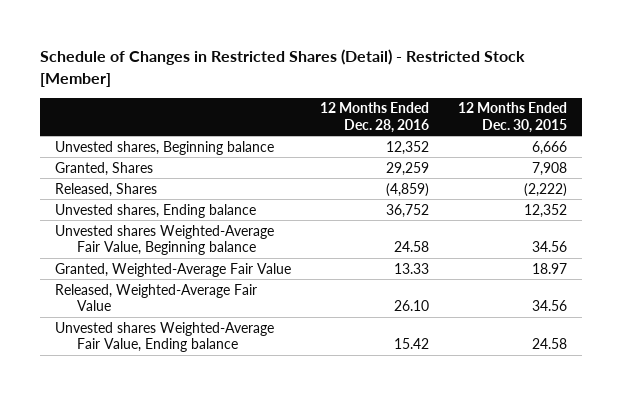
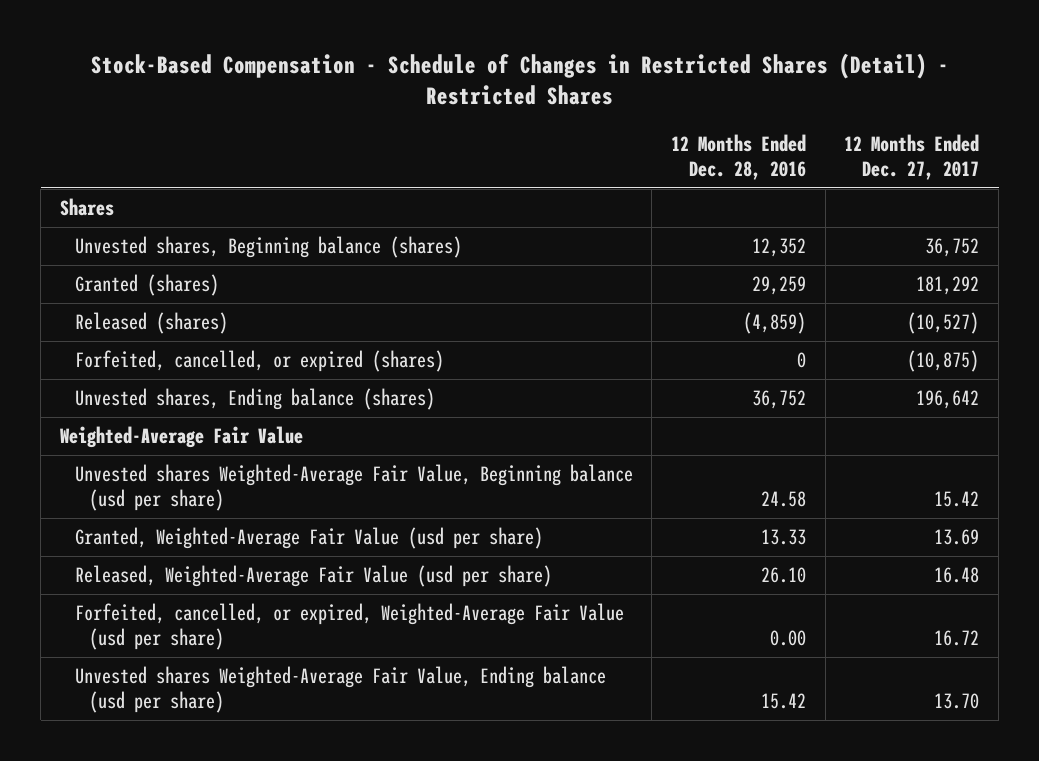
[40,48,526,87] Schedule of Changes in Restricted Shares (Detail) - Restricted Stock [Member] -> [90,52,949,106] Stock-Based Compensation - Schedule of Changes in Restricted Shares (Detail) - Restricted Shares
[458,102,568,133] 12 Months Ended Dec. 30, 2015 -> none
none -> [844,133,980,180] 12 Months Ended Dec. 27, 2017
none -> [59,197,114,216] Shares
[54,140,274,155] Unvested shares, Beginning balance -> [74,235,462,258] Unvested shares, Beginning balance (shares)
[54,161,153,176] Granted, Shares -> [74,273,219,296] Granted (shares)
[54,182,157,197] Released, Shares -> [74,311,228,334] Released (shares)
none -> [74,349,444,372] Forfeited, cancelled, or expired (shares)
[54,203,256,218] Unvested shares, Ending balance -> [74,387,435,410] Unvested shares, Ending balance (shares)
none -> [59,425,303,448] Weighted-Average Fair Value
[54,224,274,256] Unvested shares Weighted-Average Fair Value, Beginning balance -> [74,463,633,512] Unvested shares Weighted-Average Fair Value, Beginning balance (usd per share)
[54,262,291,277] Granted, Weighted-Average Fair Value -> [74,526,543,549] Granted, Weighted-Average Fair Value (usd per share)
[54,283,257,312] Released, Weighted-Average Fair Value -> [74,564,552,587] Released, Weighted-Average Fair Value (usd per share)
none -> [74,602,624,651] Forfeited, cancelled, or expired, Weighted-Average Fair Value (usd per share)
[54,321,274,353] Unvested shares Weighted-Average Fair Value, Ending balance -> [74,665,606,714] Unvested shares Weighted-Average Fair Value, Ending balance (usd per share)

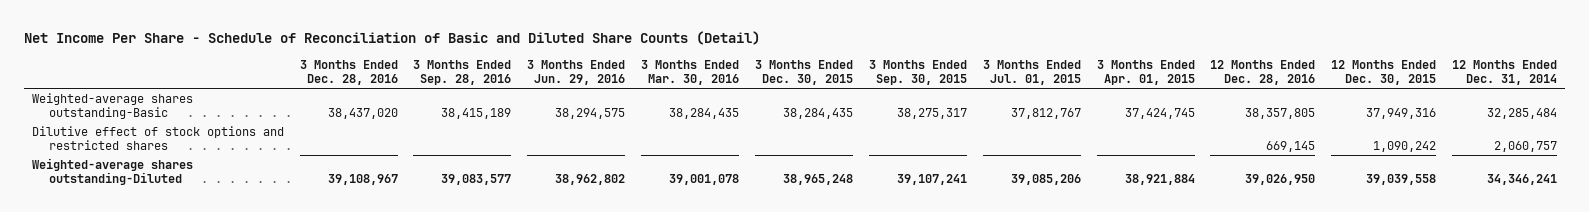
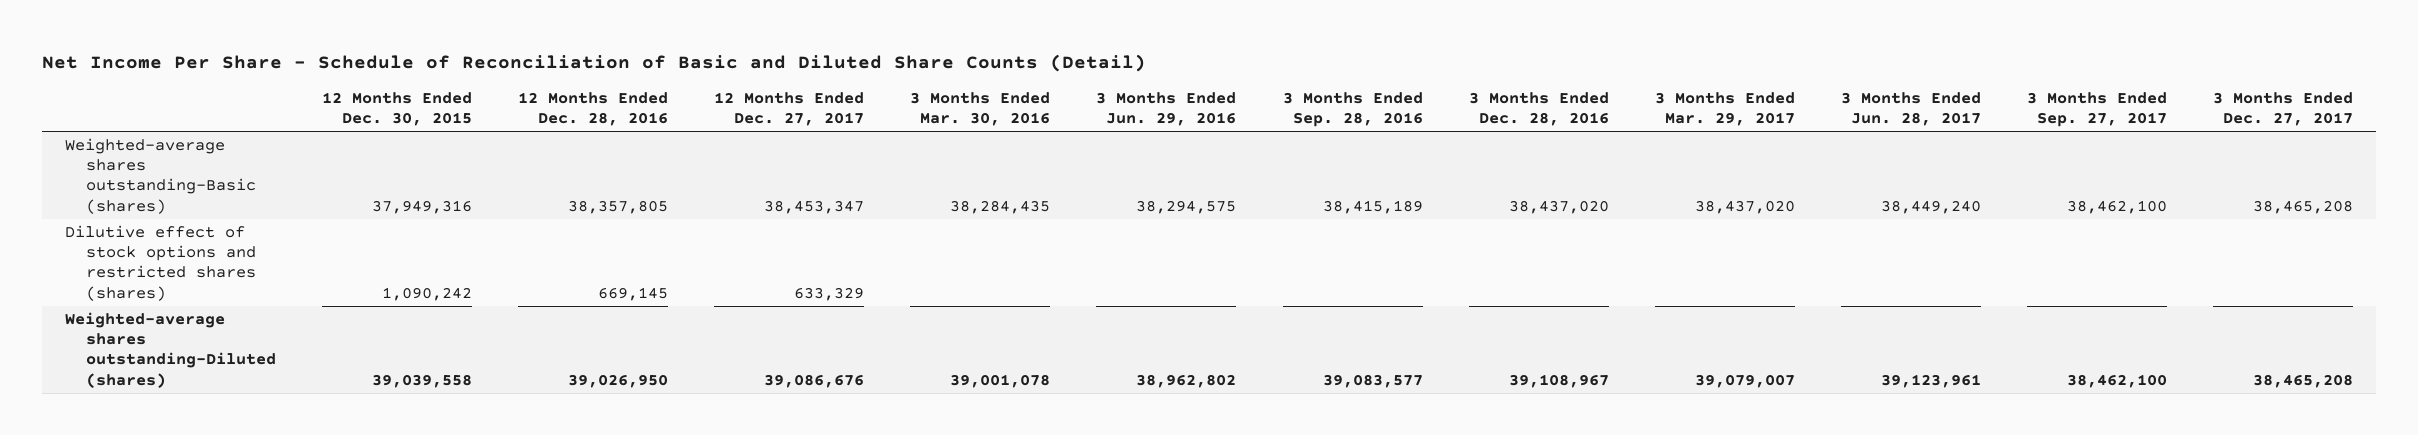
[755,59,854,86] 3 Months Ended Dec. 30, 2015 -> none
[868,59,967,86] 3 Months Ended Sep. 30, 2015 -> none
[982,59,1081,86] 3 Months Ended Jul. 01, 2015 -> none
[1096,59,1195,86] 3 Months Ended Apr. 01, 2015 -> none
[1452,59,1558,86] 12 Months Ended Dec. 31, 2014 -> none
none -> [714,91,865,126] 12 Months Ended Dec. 27, 2017
none -> [1654,91,1795,126] 3 Months Ended Mar. 29, 2017
none -> [1840,91,1981,126] 3 Months Ended Jun. 28, 2017
none -> [2027,91,2168,127] 3 Months Ended Sep. 27, 2017
none -> [2213,91,2354,126] 3 Months Ended Dec. 27, 2017
[31,92,193,120] Weighted-average shares outstanding-Basic -> [64,138,256,214] Weighted-average shares outstanding-Basic (shares)
[31,125,284,151] Dilutive effect of stock options and restricted shares -> [64,225,256,301] Dilutive effect of stock options and restricted shares (shares)
[31,157,193,186] Weighted-average shares outstanding-Diluted -> [64,312,276,388] Weighted-average shares outstanding-Diluted (shares)

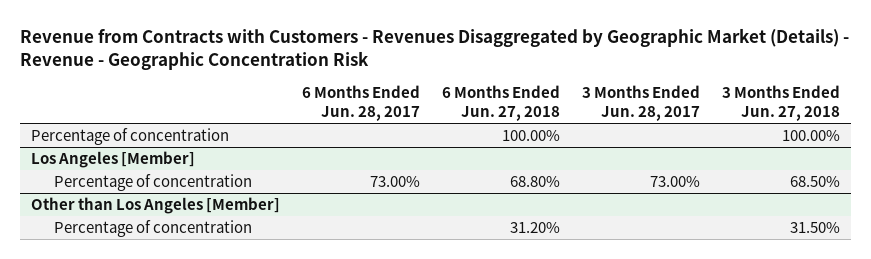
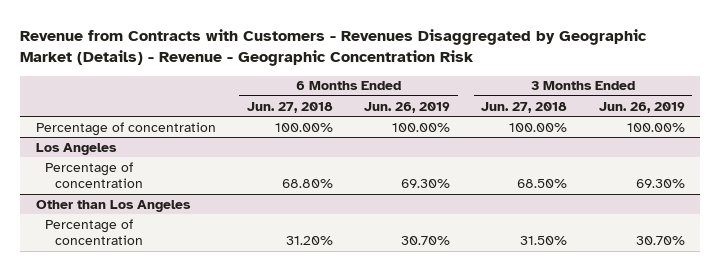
[302,85,421,122] 6 Months Ended Jun. 28, 2017 -> none
[582,85,701,122] 3 Months Ended Jun. 28, 2017 -> none
none -> [364,101,451,113] Jun. 26, 2019
none -> [598,101,685,113] Jun. 26, 2019
[31,150,196,168] Los Angeles [Member] -> [35,142,117,155] Los Angeles
[31,196,281,214] Other than Los Angeles [Member] -> [35,199,191,212] Other than Los Angeles

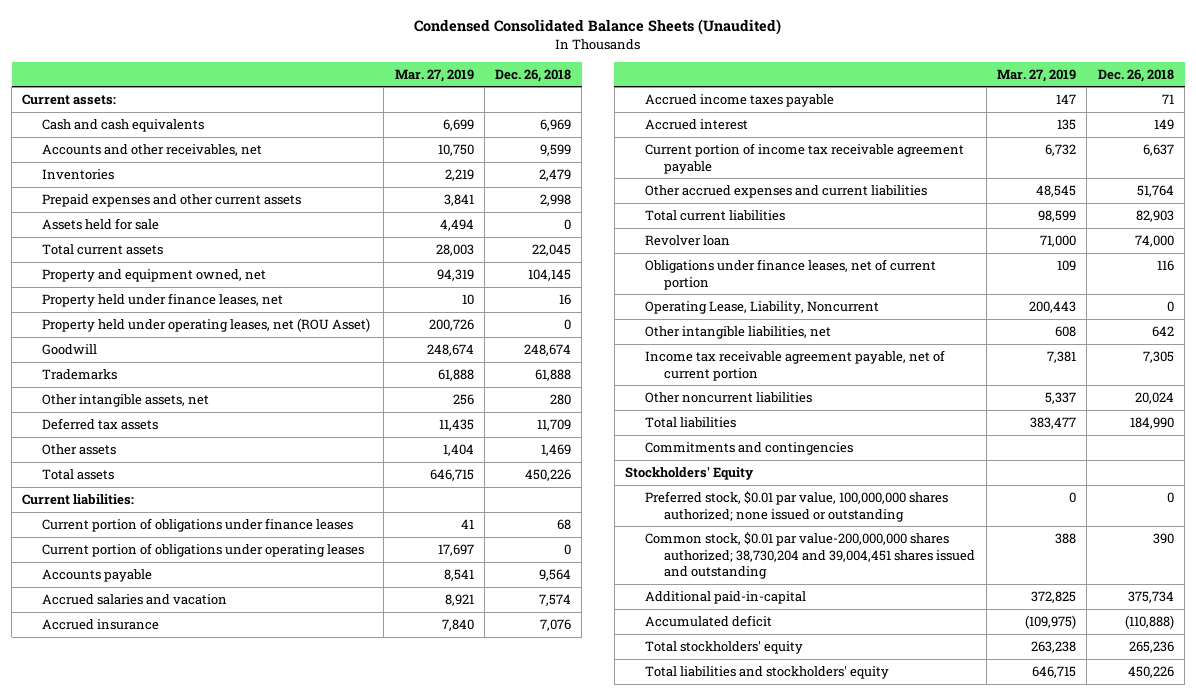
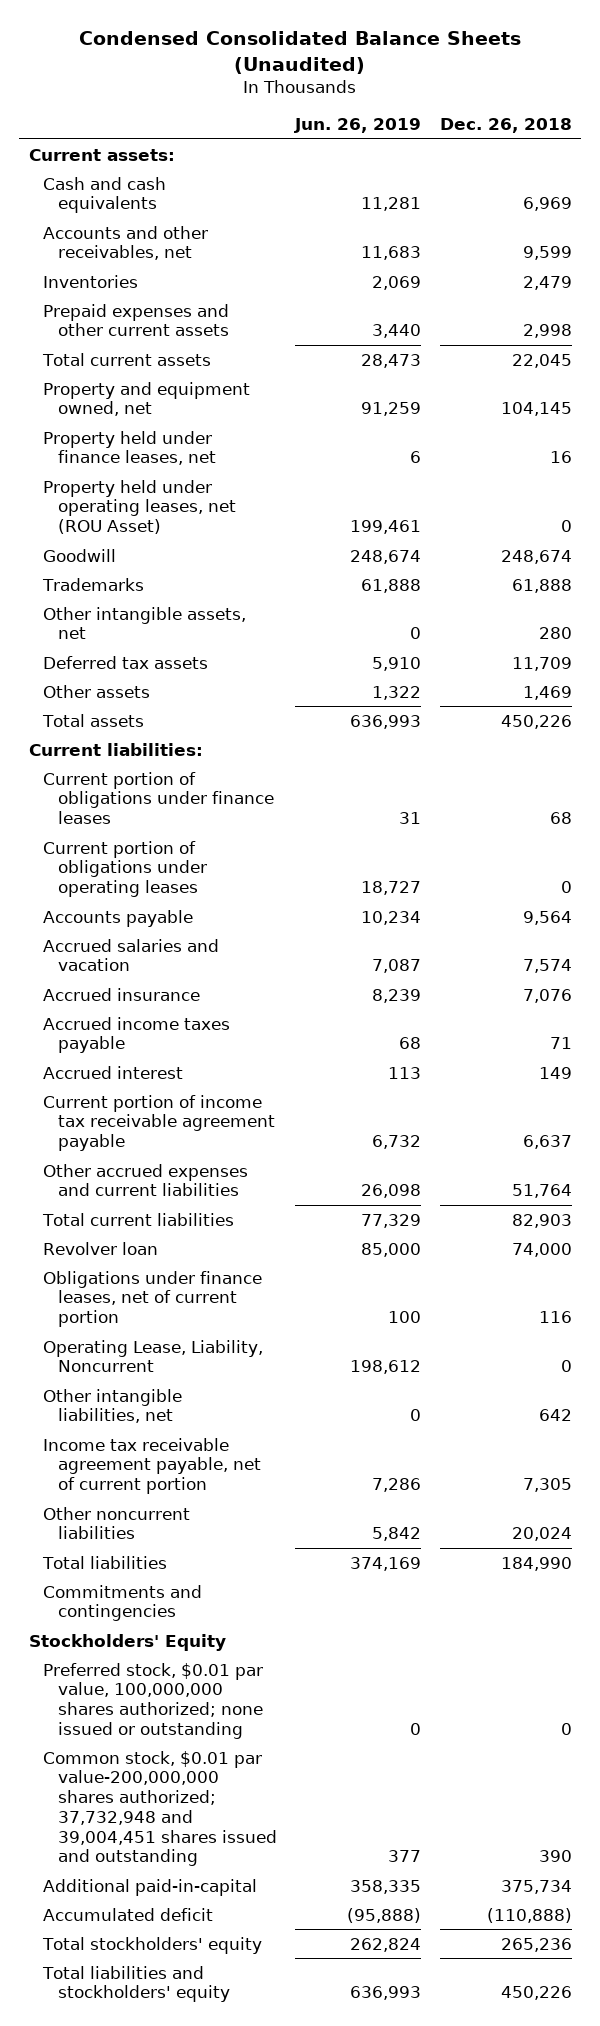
[394,68,474,82] Mar. 27, 2019 -> none
none -> [294,118,422,134] Jun. 26, 2019
[42,218,160,231] Assets held for sale -> none
[644,532,976,580] Common stock, $0.01 par value-200,000,000 shares authorized; 38,730,204 and 39,004,451 shares issued and outstanding -> [43,1750,277,1867] Common stock, $0.01 par value-200,000,000 shares authorized; 37,732,948 and 39,004,451 shares issued and outstanding

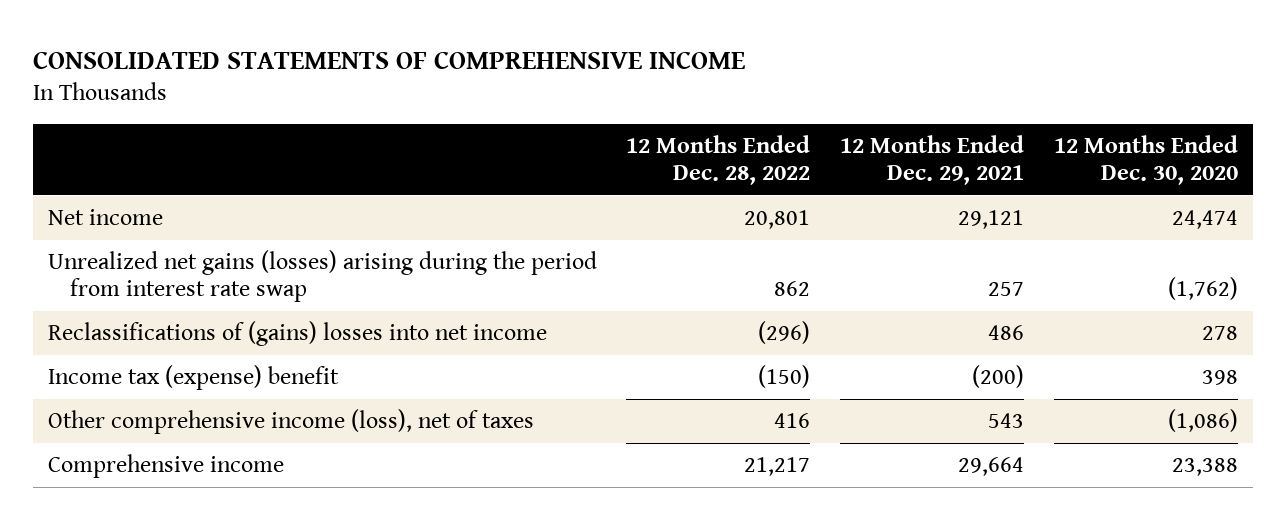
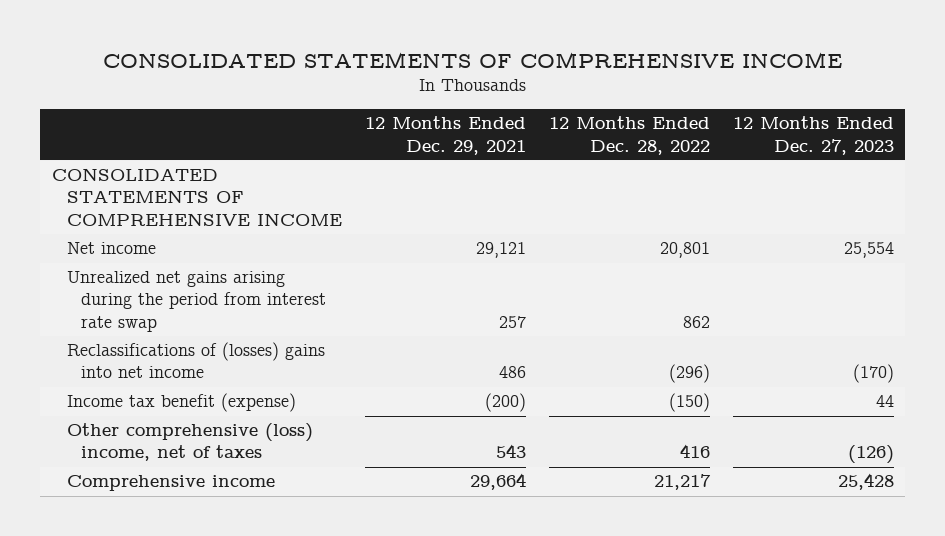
[1054,134,1239,186] 12 Months Ended Dec. 30, 2020 -> none
none -> [732,116,894,155] 12 Months Ended Dec. 27, 2023
none -> [51,168,342,226] CONSOLIDATED STATEMENTS OF COMPREHENSIVE INCOME
[47,250,597,303] Unrealized net gains (losses) arising during the period from interest rate swap -> [66,271,327,332] Unrealized net gains arising during the period from interest rate swap
[47,321,547,347] Reclassifications of (gains) losses into net income -> [66,342,325,379] Reclassifications of (losses) gains into net income
[47,365,339,391] Income tax (expense) benefit -> [66,393,296,413] Income tax benefit (expense)
[47,409,534,435] Other comprehensive income (loss), net of taxes -> [66,423,313,462] Other comprehensive (loss) income, net of taxes

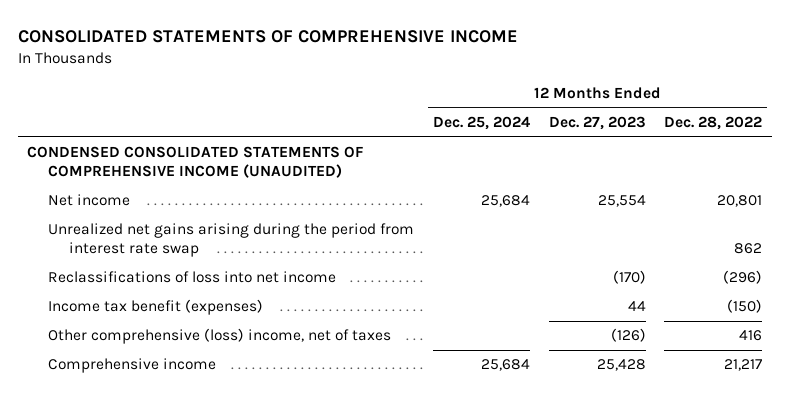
[364,116,526,155] 12 Months Ended Dec. 29, 2021 -> none
none -> [432,116,530,131] Dec. 25, 2024
[51,168,342,226] CONSOLIDATED STATEMENTS OF COMPREHENSIVE INCOME -> [27,146,364,179] CONDENSED CONSOLIDATED STATEMENTS OF COMPREHENSIVE INCOME (UNAUDITED)
[66,342,325,379] Reclassifications of (losses) gains into net income -> [48,271,337,284] Reclassifications of loss into net income
[66,393,296,413] Income tax benefit (expense) -> [48,299,264,316] Income tax benefit (expenses)

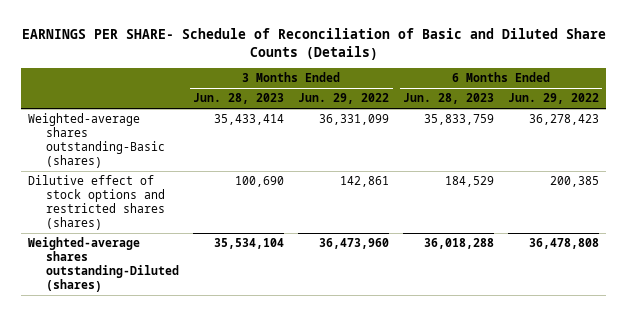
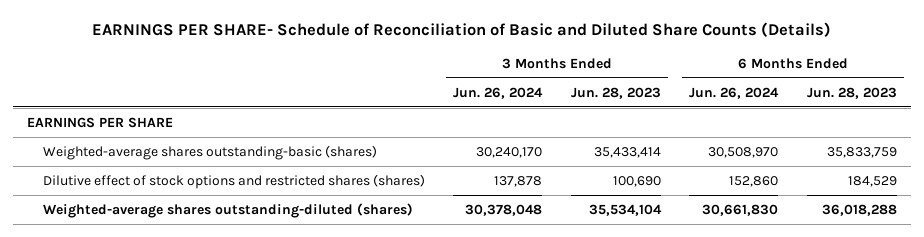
[298,93,390,105] Jun. 29, 2022 -> none
[508,93,600,105] Jun. 29, 2022 -> none
none -> [453,86,544,99] Jun. 26, 2024
none -> [689,86,780,99] Jun. 26, 2024
none -> [27,116,174,128] EARNINGS PER SHARE
[28,113,166,169] Weighted-average shares outstanding-Basic (shares) -> [42,144,377,160] Weighted-average shares outstanding-basic (shares)
[28,237,180,293] Weighted-average shares outstanding-Diluted (shares) -> [42,202,413,218] Weighted-average shares outstanding-diluted (shares)

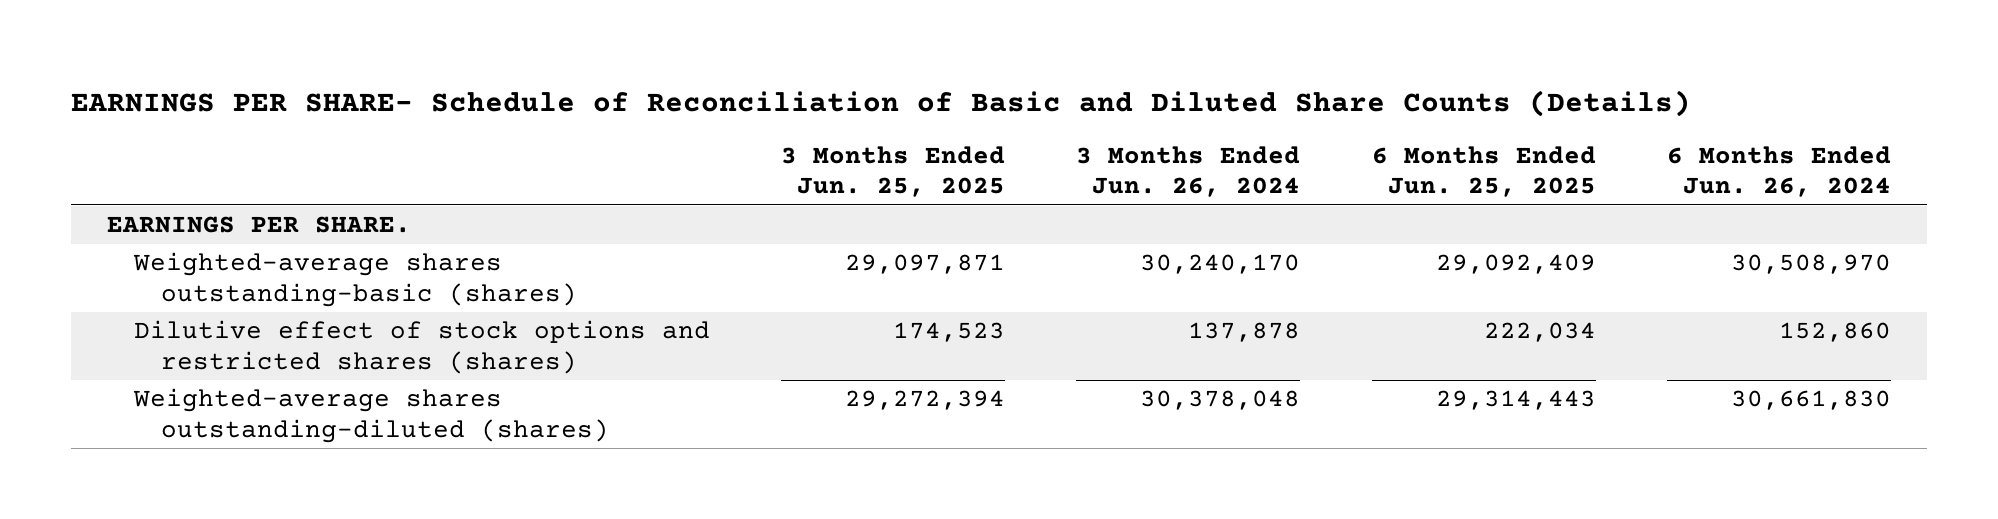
[570,86,661,99] Jun. 28, 2023 -> none
[806,86,897,99] Jun. 28, 2023 -> none
none -> [780,146,1005,198] 3 Months Ended Jun. 25, 2025
none -> [1371,146,1596,198] 6 Months Ended Jun. 25, 2025
[27,116,174,128] EARNINGS PER SHARE -> [106,216,411,234] EARNINGS PER SHARE.

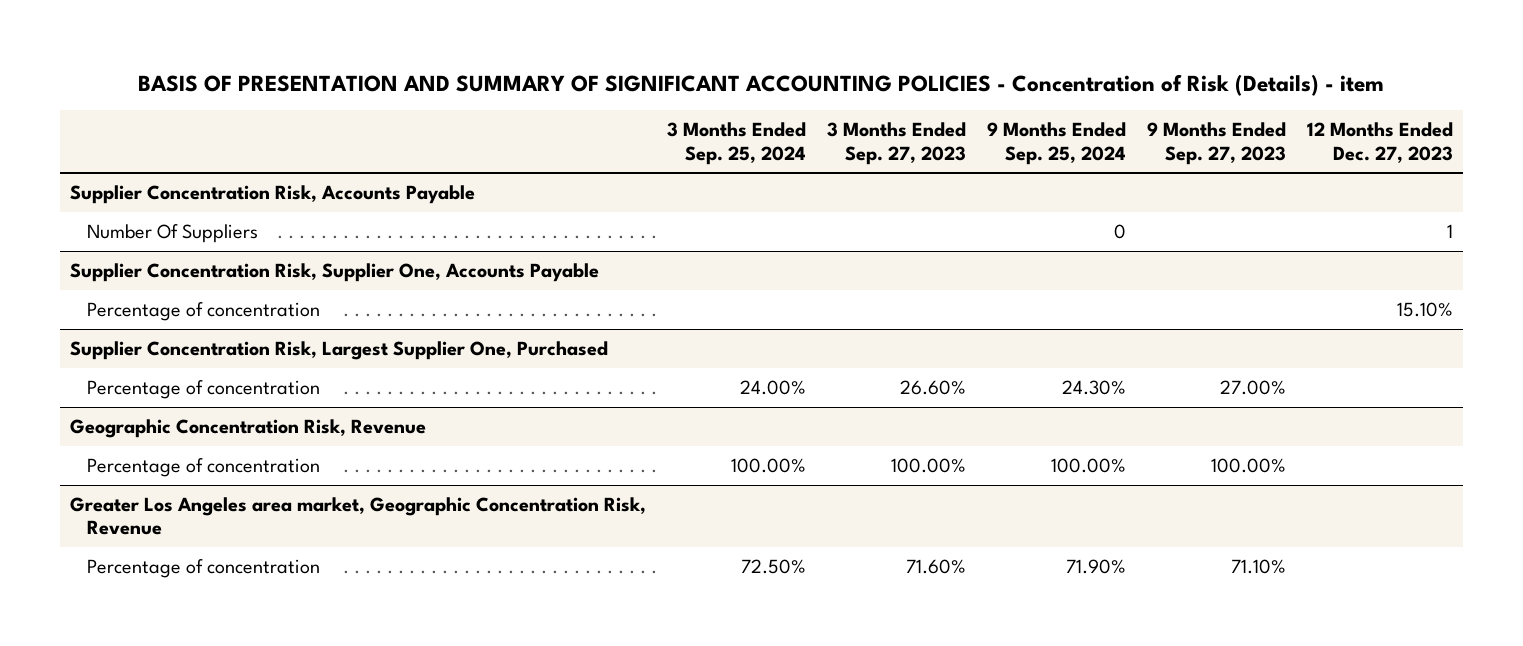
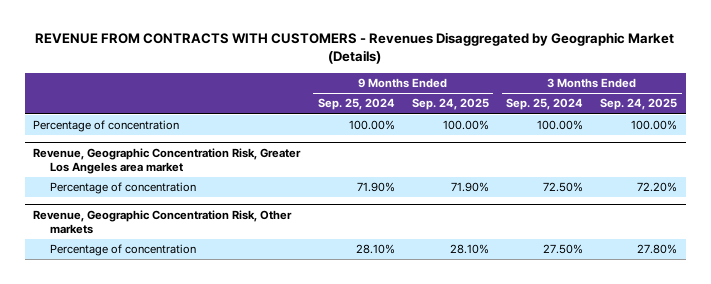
[138,73,1385,96] BASIS OF PRESENTATION AND SUMMARY OF SIGNIFICANT ACCOUNTING POLICIES - Concentration of Risk (Details) - item -> [35,31,675,65] REVENUE FROM CONTRACTS WITH CUSTOMERS - Revenues Disaggregated by Geographic Market (Details)
[826,122,966,165] 3 Months Ended Sep. 27, 2023 -> none
[1146,122,1286,165] 9 Months Ended Sep. 27, 2023 -> none
[1306,122,1453,163] 12 Months Ended Dec. 27, 2023 -> none
none -> [411,98,489,111] Sep. 24, 2025
none -> [600,98,678,111] Sep. 24, 2025
[70,184,476,204] Supplier Concentration Risk, Accounts Payable -> none
[86,223,258,243] Number Of Suppliers -> none
[70,262,600,282] Supplier Concentration Risk, Supplier One, Accounts Payable -> none
[86,301,320,321] Percentage of concentration -> none
[70,340,609,360] Supplier Concentration Risk, Largest Supplier One, Purchased -> none
[86,379,320,399] Percentage of concentration -> none
[70,418,427,438] Geographic Concentration Risk, Revenue -> none
[70,496,647,536] Greater Los Angeles area market, Geographic Concentration Risk, Revenue -> [33,147,302,175] Revenue, Geographic Concentration Risk, Greater Los Angeles area market
none -> [33,209,293,235] Revenue, Geographic Concentration Risk, Other markets
none -> [49,244,196,257] Percentage of concentration

